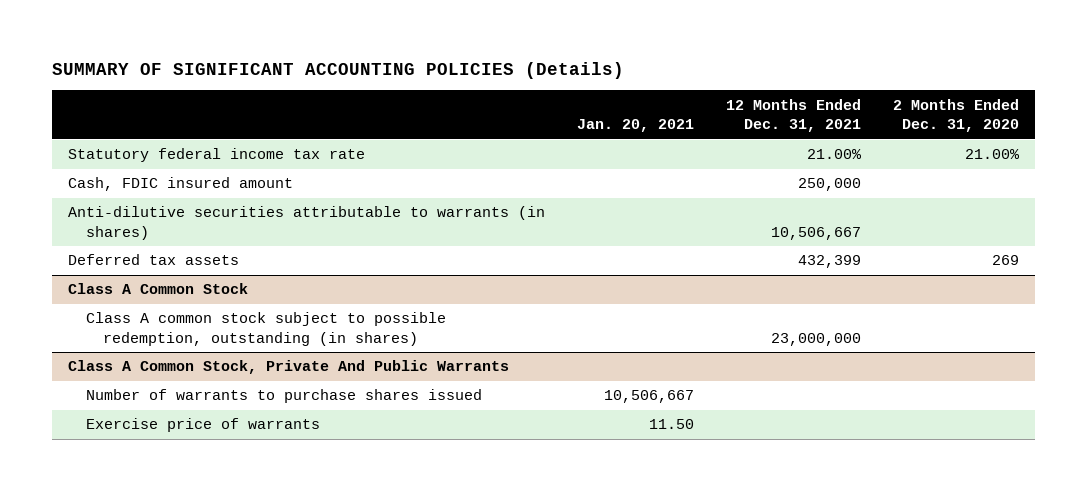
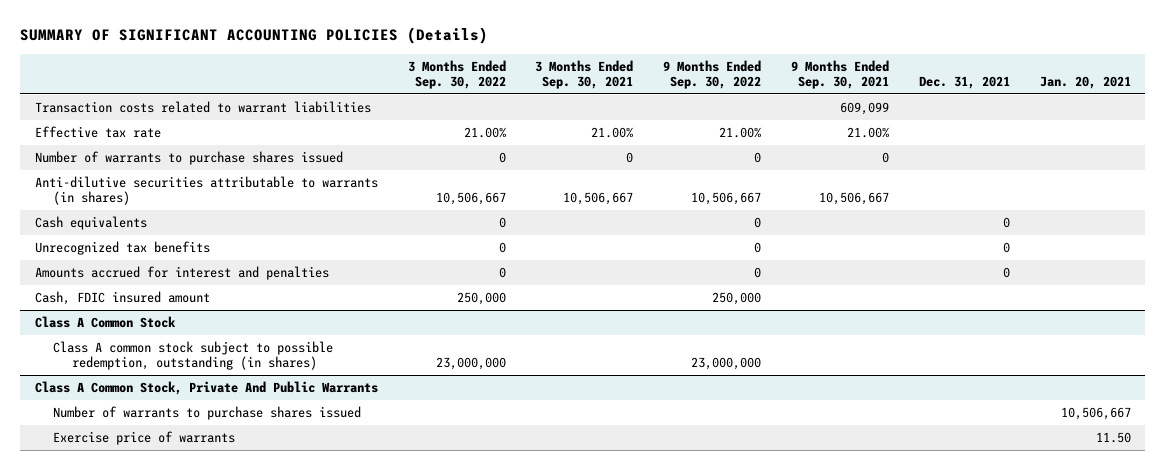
[726,98,862,133] 12 Months Ended Dec. 31, 2021 -> none
[893,98,1020,133] 2 Months Ended Dec. 31, 2020 -> none
none -> [407,59,506,89] 3 Months Ended Sep. 30, 2022
none -> [535,59,634,89] 3 Months Ended Sep. 30, 2021
none -> [663,59,762,89] 9 Months Ended Sep. 30, 2022
none -> [791,59,890,89] 9 Months Ended Sep. 30, 2021
none -> [918,75,1010,89] Dec. 31, 2021
[68,148,366,163] Statutory federal income tax rate -> none
none -> [34,100,371,113] Transaction costs related to warrant liabilities
none -> [34,125,161,138] Effective tax rate
none -> [34,150,343,165] Number of warrants to purchase shares issued
[68,254,240,266] Deferred tax assets -> none
none -> [34,215,147,230] Cash equivalents
none -> [34,240,210,255] Unrecognized tax benefits
none -> [34,265,329,280] Amounts accrued for interest and penalties
[68,177,294,192] Cash, FDIC insured amount -> [34,290,210,305] Cash, FDIC insured amount

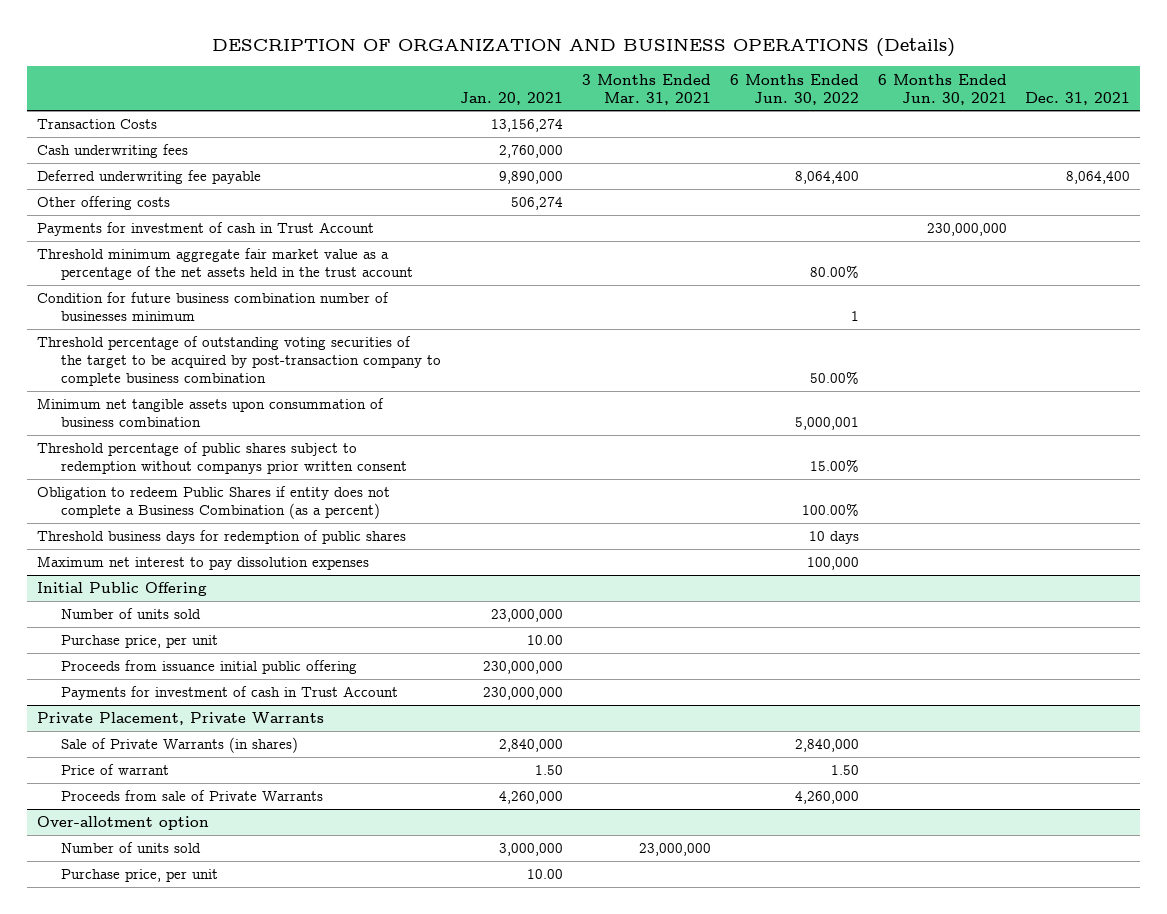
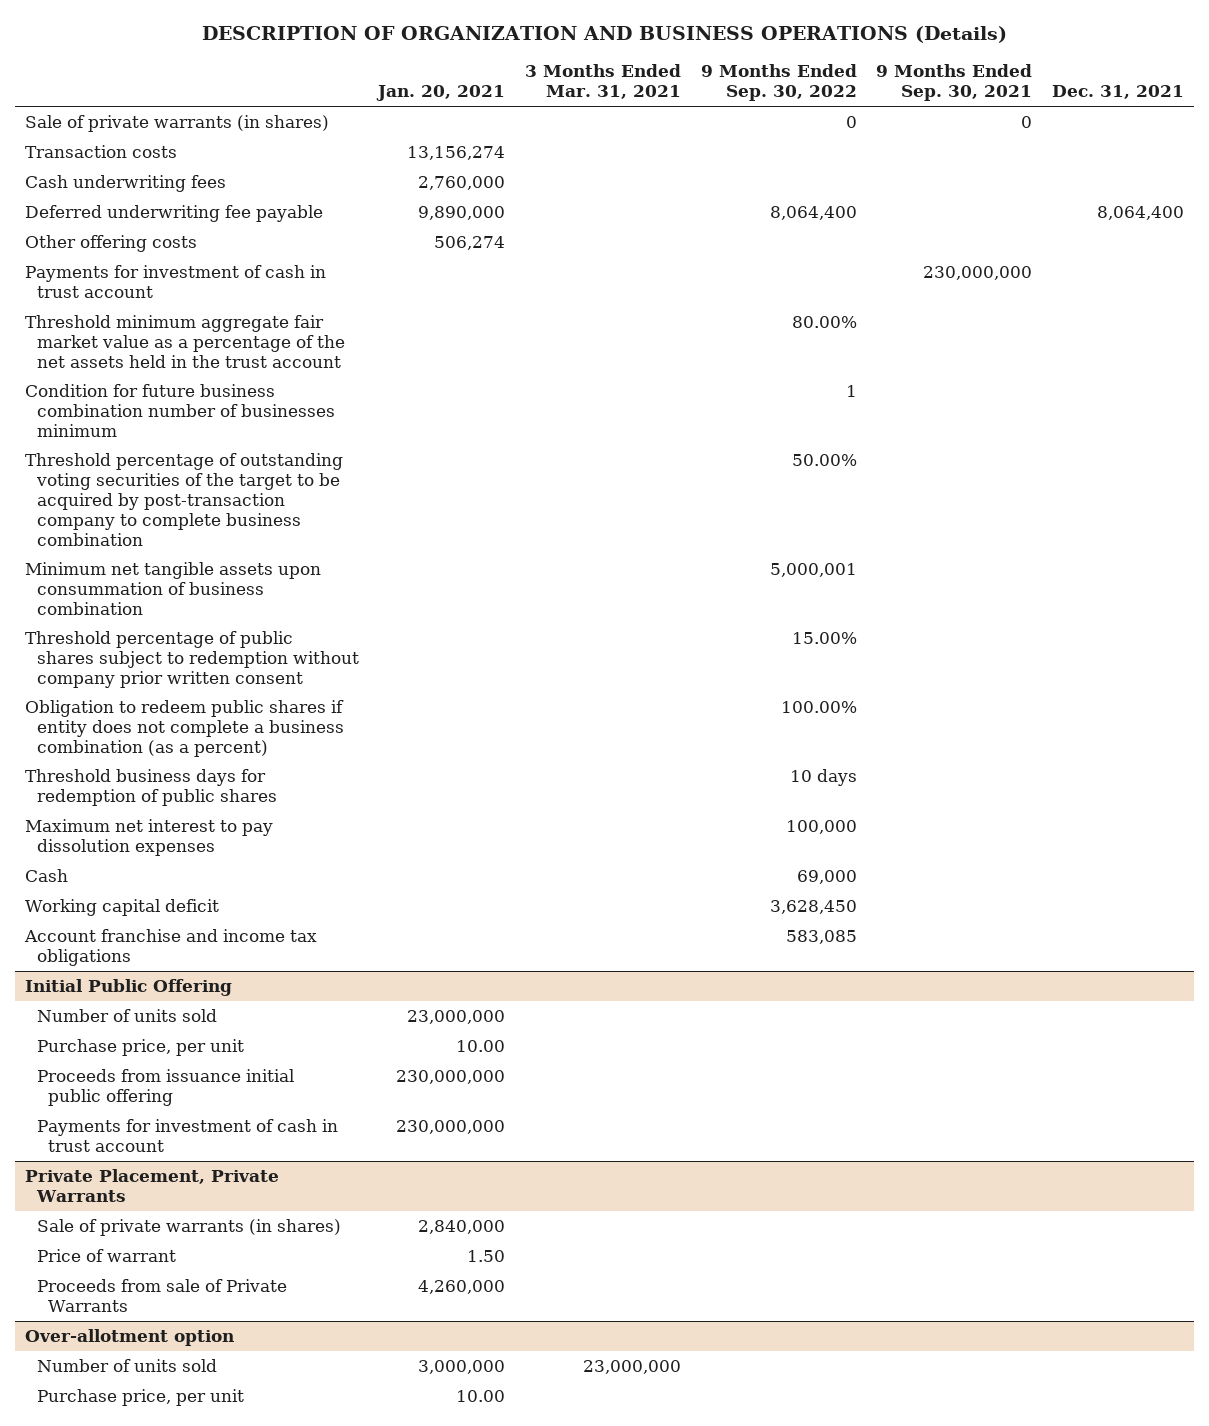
[729,73,859,105] 6 Months Ended Jun. 30, 2022 -> none
[877,73,1007,105] 6 Months Ended Jun. 30, 2021 -> none
none -> [700,64,857,102] 9 Months Ended Sep. 30, 2022
none -> [876,64,1033,102] 9 Months Ended Sep. 30, 2021
none -> [24,114,329,132] Sale of private warrants (in shares)
[36,119,157,130] Transaction Costs -> [24,144,177,158] Transaction costs
[36,222,374,237] Payments for investment of cash in Trust Account -> [24,264,326,298] Payments for investment of cash in trust account
[36,442,408,475] Threshold percentage of public shares subject to redemption without companys prior written consent -> [24,630,359,688] Threshold percentage of public shares subject to redemption without company prior written consent
[36,486,390,520] Obligation to redeem Public Shares if entity does not complete a Business Combination (as a percent) -> [24,699,344,757] Obligation to redeem public shares if entity does not complete a business combination (as a percent)
none -> [24,868,68,882] Cash
none -> [24,898,219,916] Working capital deficit
none -> [23,928,317,966] Account franchise and income tax obligations
[61,686,399,701] Payments for investment of cash in Trust Account -> [36,1118,338,1152] Payments for investment of cash in trust account
[61,737,299,754] Sale of Private Warrants (in shares) -> [36,1218,341,1236] Sale of private warrants (in shares)

